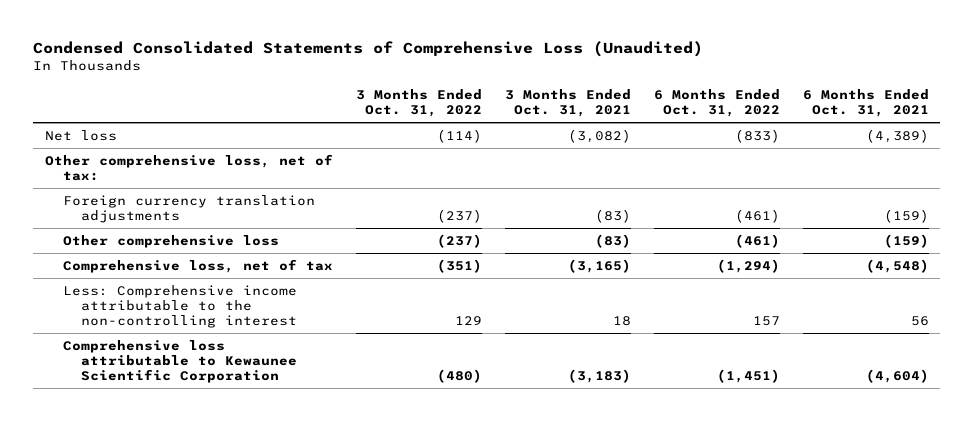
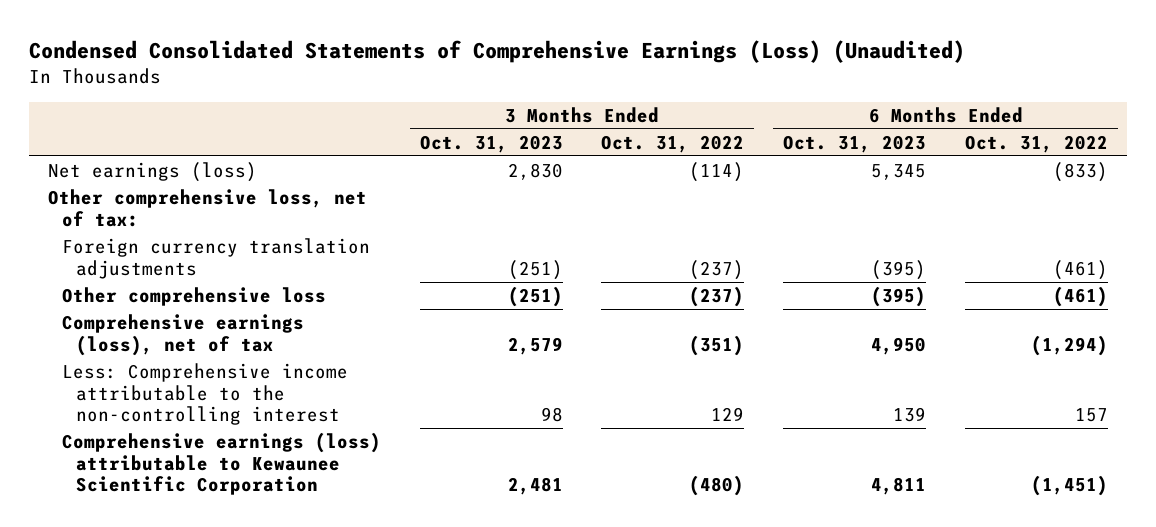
[33,40,704,57] Condensed Consolidated Statements of Comprehensive Loss (Unaudited) -> [28,39,965,63] Condensed Consolidated Statements of Comprehensive Earnings (Loss) (Unaudited)
[504,89,631,118] 3 Months Ended Oct. 31, 2021 -> none
[802,89,929,118] 6 Months Ended Oct. 31, 2021 -> none
none -> [419,134,563,153] Oct. 31, 2023
none -> [783,134,927,153] Oct. 31, 2023
[44,129,117,141] Net loss -> [48,162,258,183] Net earnings (loss)
[62,258,333,273] Comprehensive loss, net of tax -> [62,314,305,356] Comprehensive earnings (loss), net of tax
[62,339,298,383] Comprehensive loss attributable to Kewaunee Scientific Corporation -> [62,432,382,496] Comprehensive earnings (loss) attributable to Kewaunee Scientific Corporation

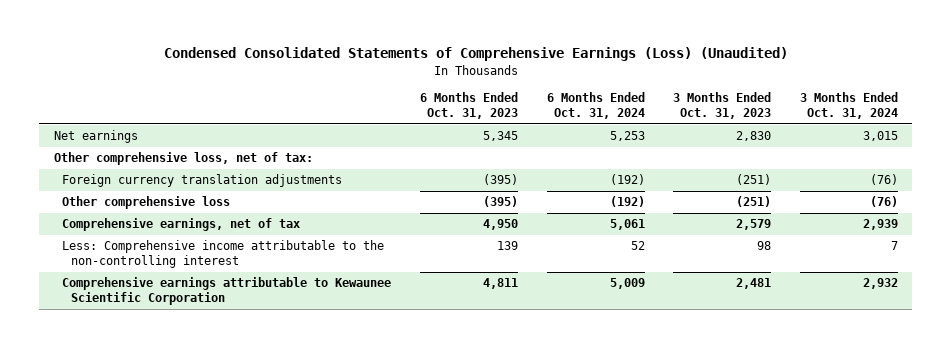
[601,134,745,153] Oct. 31, 2022 -> none
[964,134,1108,153] Oct. 31, 2022 -> none
none -> [546,92,645,120] 6 Months Ended Oct. 31, 2024
none -> [799,92,898,120] 3 Months Ended Oct. 31, 2024
[48,162,258,183] Net earnings (loss) -> [53,130,138,144] Net earnings
[62,314,305,356] Comprehensive earnings (loss), net of tax -> [62,218,301,232] Comprehensive earnings, net of tax
[62,432,382,496] Comprehensive earnings (loss) attributable to Kewaunee Scientific Corporation -> [62,277,392,306] Comprehensive earnings attributable to Kewaunee Scientific Corporation

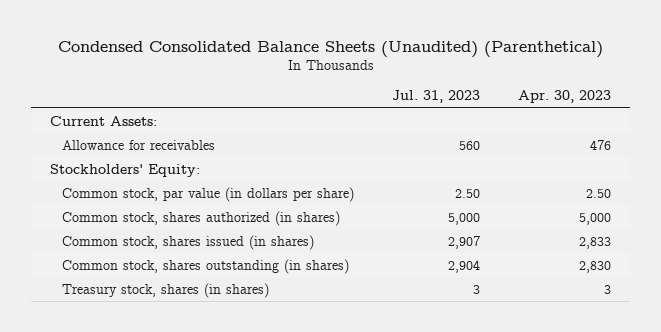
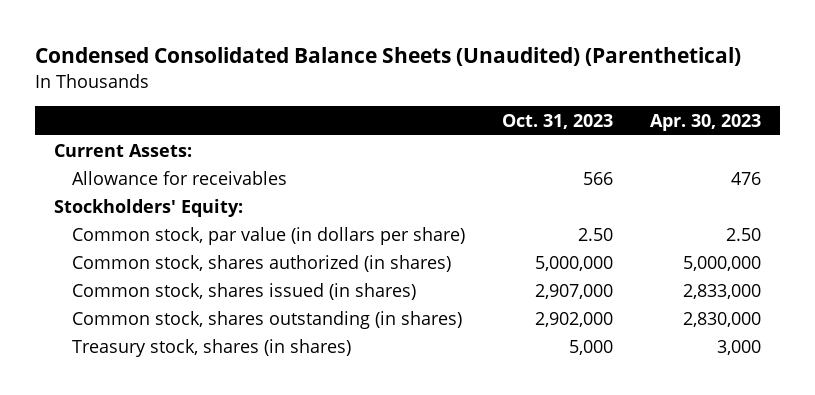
[391,90,480,104] Jul. 31, 2023 -> none
none -> [502,113,614,129] Oct. 31, 2023
[579,212,612,225] 5,000 -> [683,255,762,271] 5,000,000
[579,236,612,249] 2,833 -> [683,283,762,299] 2,833,000
[579,260,612,273] 2,830 -> [683,311,762,327] 2,830,000
[604,284,612,294] 3 -> [717,339,762,355] 3,000

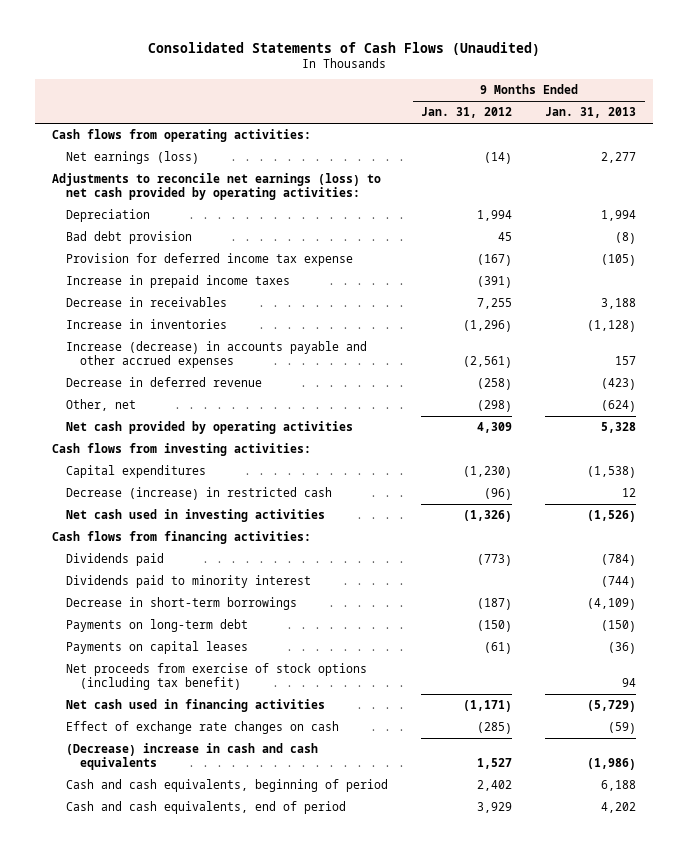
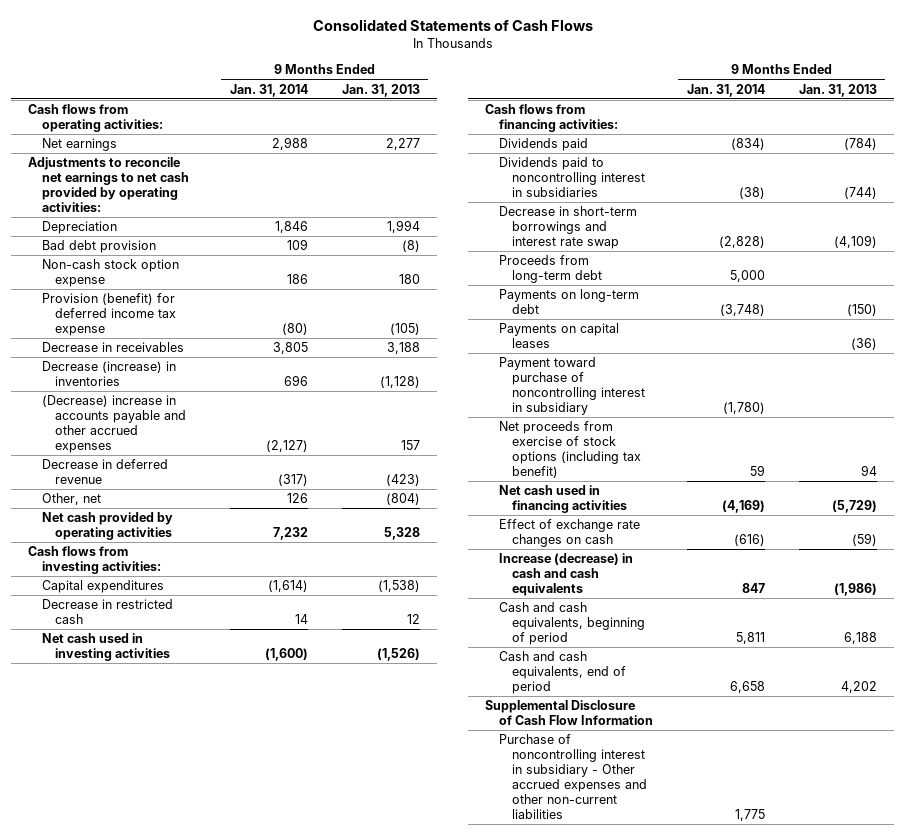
[148,41,541,56] Consolidated Statements of Cash Flows (Unaudited) -> [312,18,593,31] Consolidated Statements of Cash Flows
[421,107,513,119] Jan. 31, 2012 -> none
none -> [229,83,308,97] Jan. 31, 2014
[66,150,200,164] Net earnings (loss) -> [41,138,117,152] Net earnings
[51,172,381,200] Adjustments to reconcile net earnings (loss) to net cash provided by operating activities: -> [28,157,189,212] Adjustments to reconcile net earnings to net cash provided by operating activities:
[66,274,291,288] Increase in prepaid income taxes -> none
none -> [41,259,179,288] Non-cash stock option expense
[66,252,354,266] Provision for deferred income tax expense -> [41,293,177,336] Provision (benefit) for deferred income tax expense
[66,318,228,329] Increase in inventories -> [41,361,176,387] Decrease (increase) in inventories
[66,340,368,368] Increase (decrease) in accounts payable and other accrued expenses -> [41,395,187,453] (Decrease) increase in accounts payable and other accrued expenses
[601,399,637,412] (624) -> [385,493,420,506] (804)
[66,486,333,500] Decrease (increase) in restricted cash -> [41,599,173,625] Decrease in restricted cash
[66,574,312,588] Dividends paid to minority interest -> [498,157,646,197] Dividends paid to noncontrolling interest in subsidiaries
[66,596,298,610] Decrease in short-term borrowings -> [498,206,637,249] Decrease in short-term borrowings and interest rate swap
none -> [498,255,603,284] Proceeds from long-term debt
none -> [498,357,646,415] Payment toward purchase of noncontrolling interest in subsidiary
[66,742,319,770] (Decrease) increase in cash and cash equivalents -> [498,553,633,596] Increase (decrease) in cash and cash equivalents
none -> [485,700,653,726] Supplemental Disclosure of Cash Flow Information
none -> [498,734,648,819] Purchase of noncontrolling interest in subsidiary - Other accrued expenses and other non-current liabilities

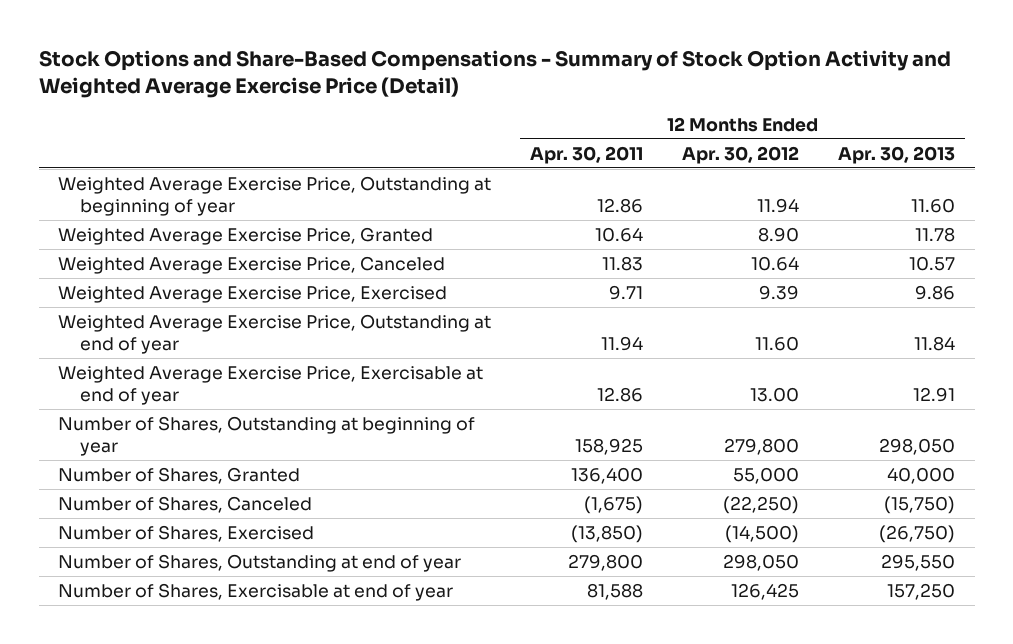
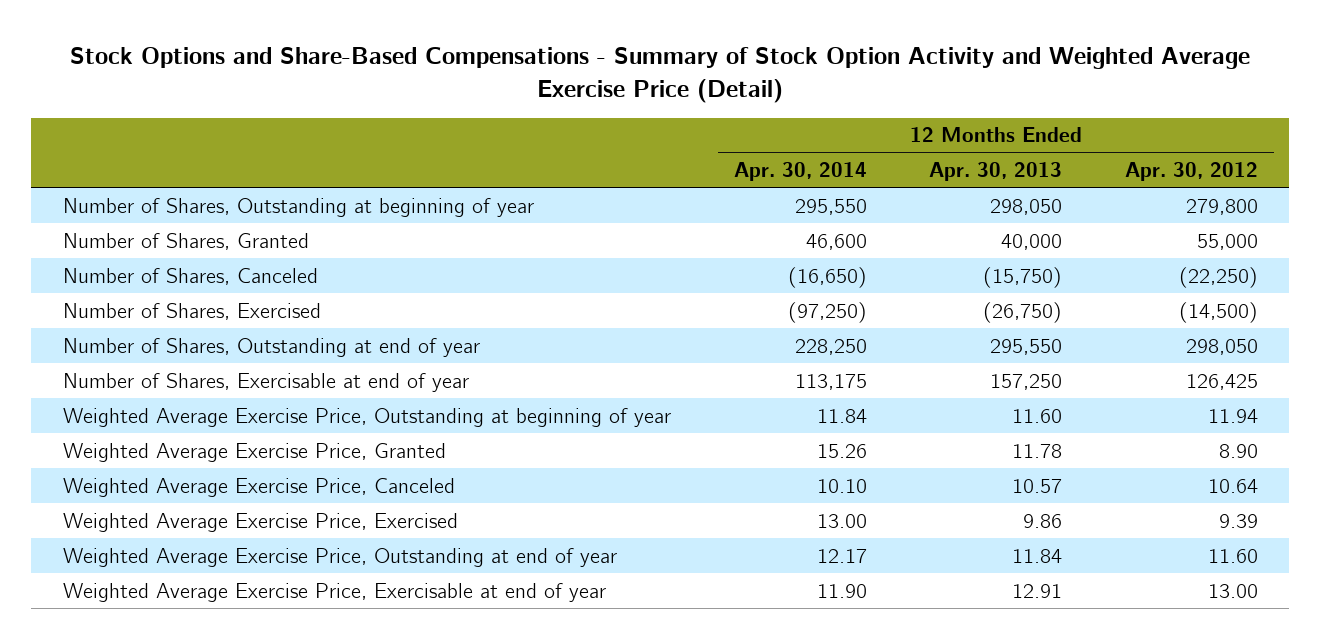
[530,145,644,164] Apr. 30, 2011 -> none
none -> [733,162,867,182] Apr. 30, 2014
[58,175,492,216] Weighted Average Exercise Price, Outstanding at beginning of year -> [62,407,671,427] Weighted Average Exercise Price, Outstanding at beginning of year
[58,226,434,245] Weighted Average Exercise Price, Granted -> [62,442,446,462] Weighted Average Exercise Price, Granted
[58,255,446,274] Weighted Average Exercise Price, Canceled -> [62,477,455,497] Weighted Average Exercise Price, Canceled
[58,285,448,303] Weighted Average Exercise Price, Exercised -> [62,512,458,532] Weighted Average Exercise Price, Exercised
[58,313,492,354] Weighted Average Exercise Price, Outstanding at end of year -> [62,547,617,567] Weighted Average Exercise Price, Outstanding at end of year
[58,365,484,405] Weighted Average Exercise Price, Exercisable at end of year -> [62,582,606,602] Weighted Average Exercise Price, Exercisable at end of year

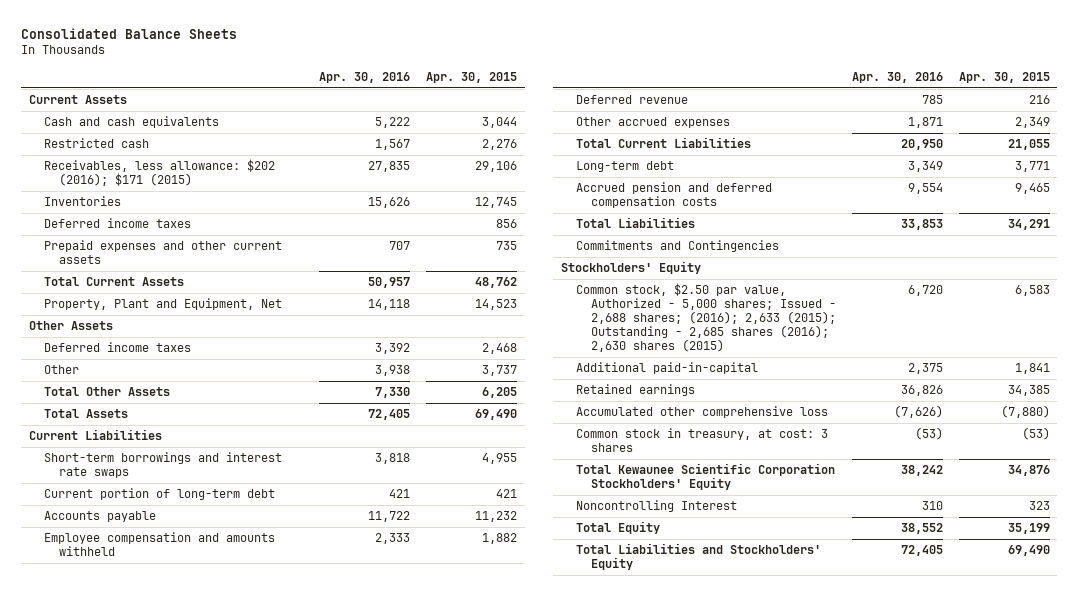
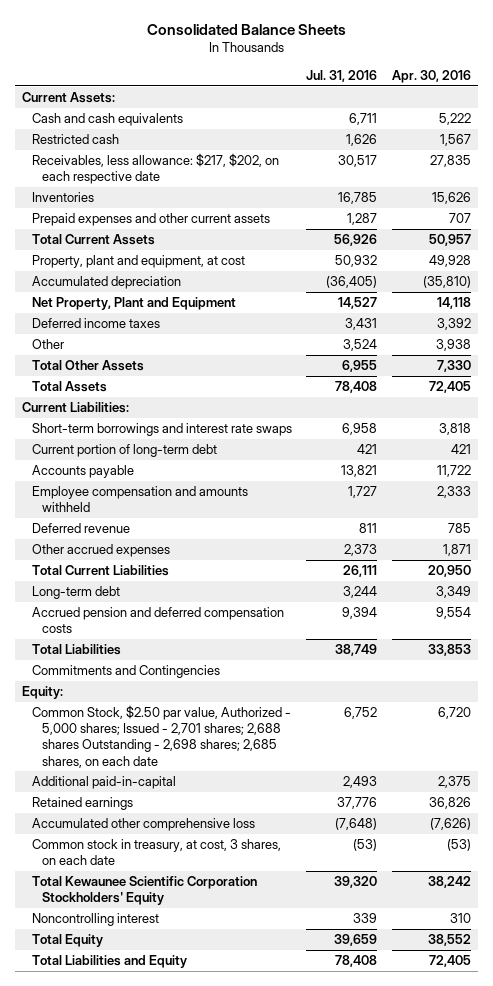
[425,71,517,83] Apr. 30, 2015 -> none
none -> [306,70,378,83] Jul. 31, 2016
[28,95,127,105] Current Assets -> [22,92,116,104] Current Assets:
[43,159,275,187] Receivables, less allowance: $202 (2016); $171 (2015) -> [31,153,279,185] Receivables, less allowance: $217, $202, on each respective date
[43,218,191,229] Deferred income taxes -> none
[28,321,113,331] Other Assets -> none
none -> [31,255,245,269] Property, plant and equipment, at cost
none -> [31,276,181,290] Accumulated depreciation
[43,298,282,311] Property, Plant and Equipment, Net -> [31,297,236,311] Net Property, Plant and Equipment
[28,429,162,441] Current Liabilities -> [22,402,130,414] Current Liabilities:
[561,261,702,275] Stockholders' Equity -> [22,686,64,700] Equity:
[576,283,837,353] Common stock, $2.50 par value, Authorized - 5,000 shares; Issued - 2,688 shares; (2016); 2,633 (2015); Outstanding - 2,685 shares (2016); 2,630 shares (2015) -> [31,705,291,768] Common Stock, $2.50 par value, Authorized - 5,000 shares; Issued - 2,701 shares; 2,688 shares Outstanding - 2,698 shares; 2,685 shares, on each date
[576,428,829,453] Common stock in treasury, at cost: 3 shares -> [31,839,281,866] Common stock in treasury, at cost, 3 shares, on each date
[576,500,738,513] Noncontrolling Interest -> [31,913,159,927] Noncontrolling interest
[576,543,822,571] Total Liabilities and Stockholders' Equity -> [31,955,187,969] Total Liabilities and Equity

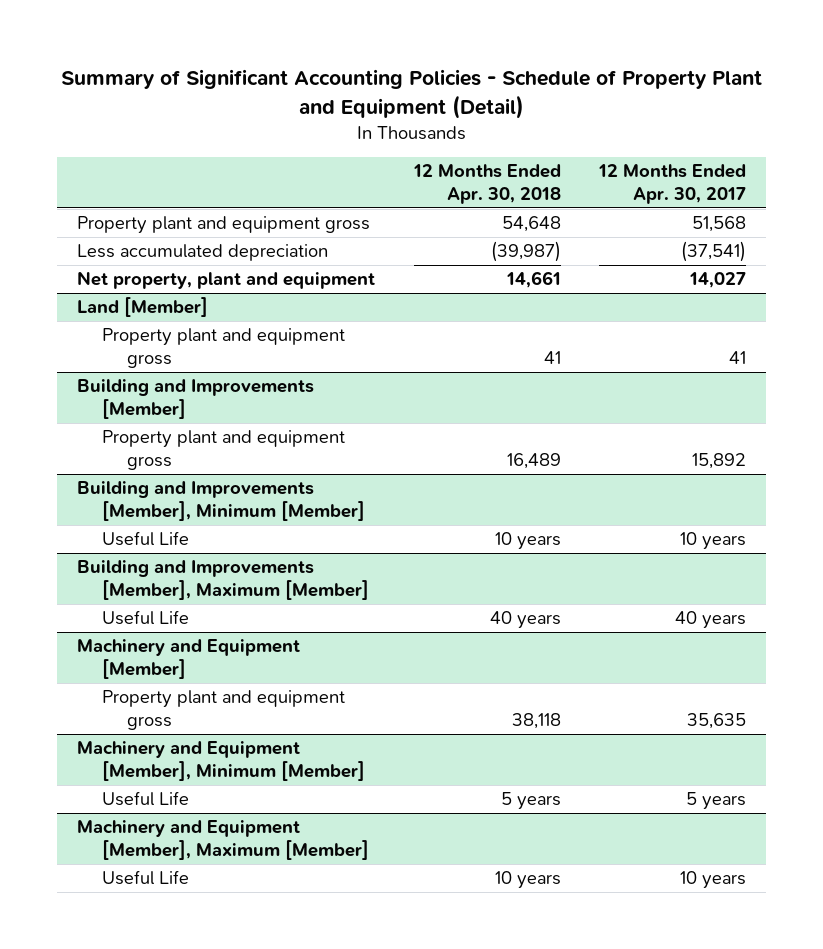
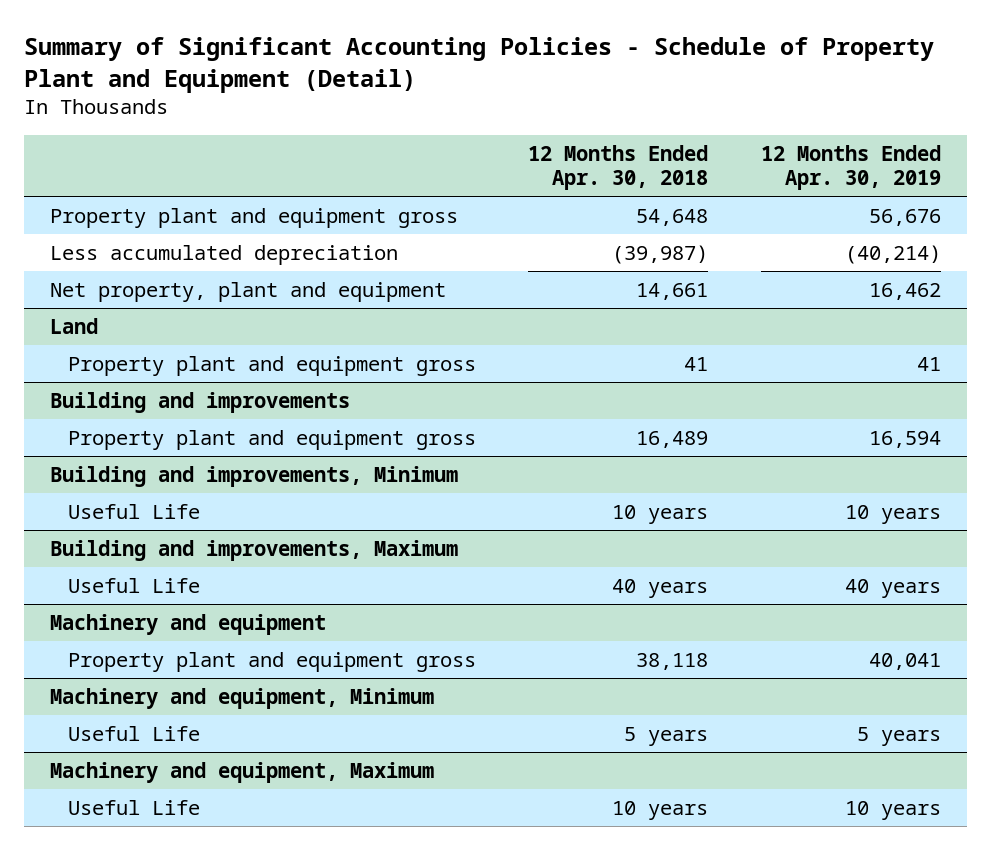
[598,164,747,204] 12 Months Ended Apr. 30, 2017 -> none
none -> [760,144,941,190] 12 Months Ended Apr. 30, 2019
[76,297,208,318] Land [Member] -> [49,318,98,335] Land
[76,379,314,419] Building and Improvements [Member] -> [49,392,350,414] Building and improvements
[76,481,365,521] Building and Improvements [Member], Minimum [Member] -> [49,466,458,488] Building and improvements, Minimum
[76,560,369,600] Building and Improvements [Member], Maximum [Member] -> [49,540,458,562] Building and improvements, Maximum
[76,639,300,679] Machinery and Equipment [Member] -> [49,614,326,636] Machinery and equipment
[76,741,365,781] Machinery and Equipment [Member], Minimum [Member] -> [49,688,434,710] Machinery and equipment, Minimum
[76,820,369,860] Machinery and Equipment [Member], Maximum [Member] -> [49,762,434,784] Machinery and equipment, Maximum

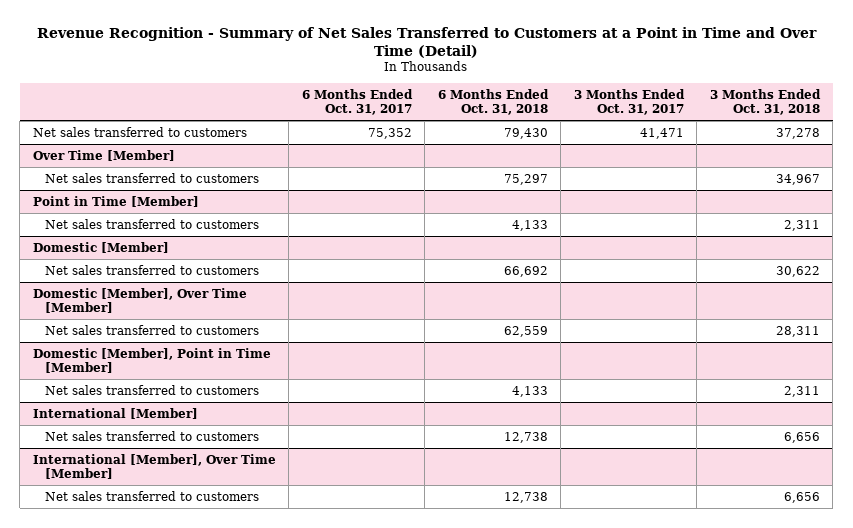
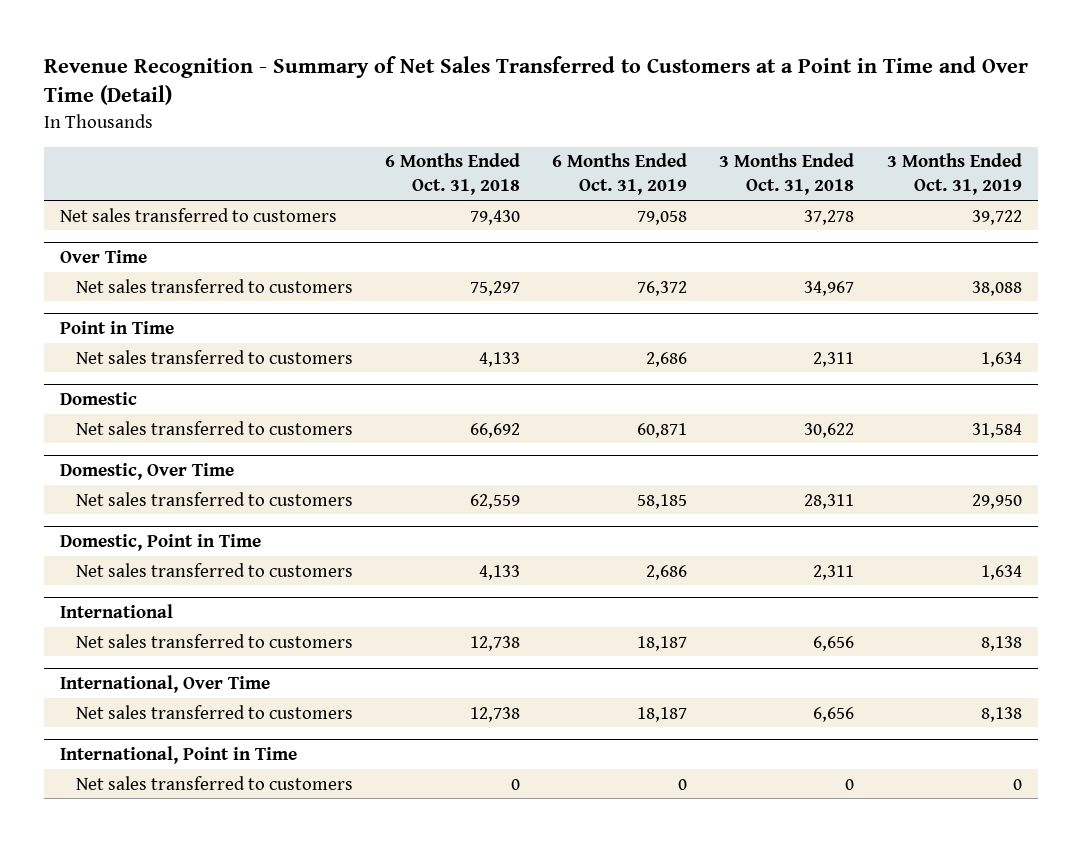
[301,88,413,116] 6 Months Ended Oct. 31, 2017 -> none
[573,88,685,116] 3 Months Ended Oct. 31, 2017 -> none
none -> [552,153,688,196] 6 Months Ended Oct. 31, 2019
none -> [886,153,1022,196] 3 Months Ended Oct. 31, 2019
[32,149,175,161] Over Time [Member] -> [59,249,147,263] Over Time
[32,195,199,207] Point in Time [Member] -> [59,320,174,334] Point in Time
[32,241,169,253] Domestic [Member] -> [59,391,137,405] Domestic
[32,287,247,314] Domestic [Member], Over Time [Member] -> [59,462,234,480] Domestic, Over Time
[32,347,271,374] Domestic [Member], Point in Time [Member] -> [59,533,261,551] Domestic, Point in Time
[32,407,198,419] International [Member] -> [59,603,173,618] International
[32,453,276,480] International [Member], Over Time [Member] -> [59,674,270,693] International, Over Time
none -> [59,745,297,764] International, Point in Time
none -> [75,775,353,790] Net sales transferred to customers

